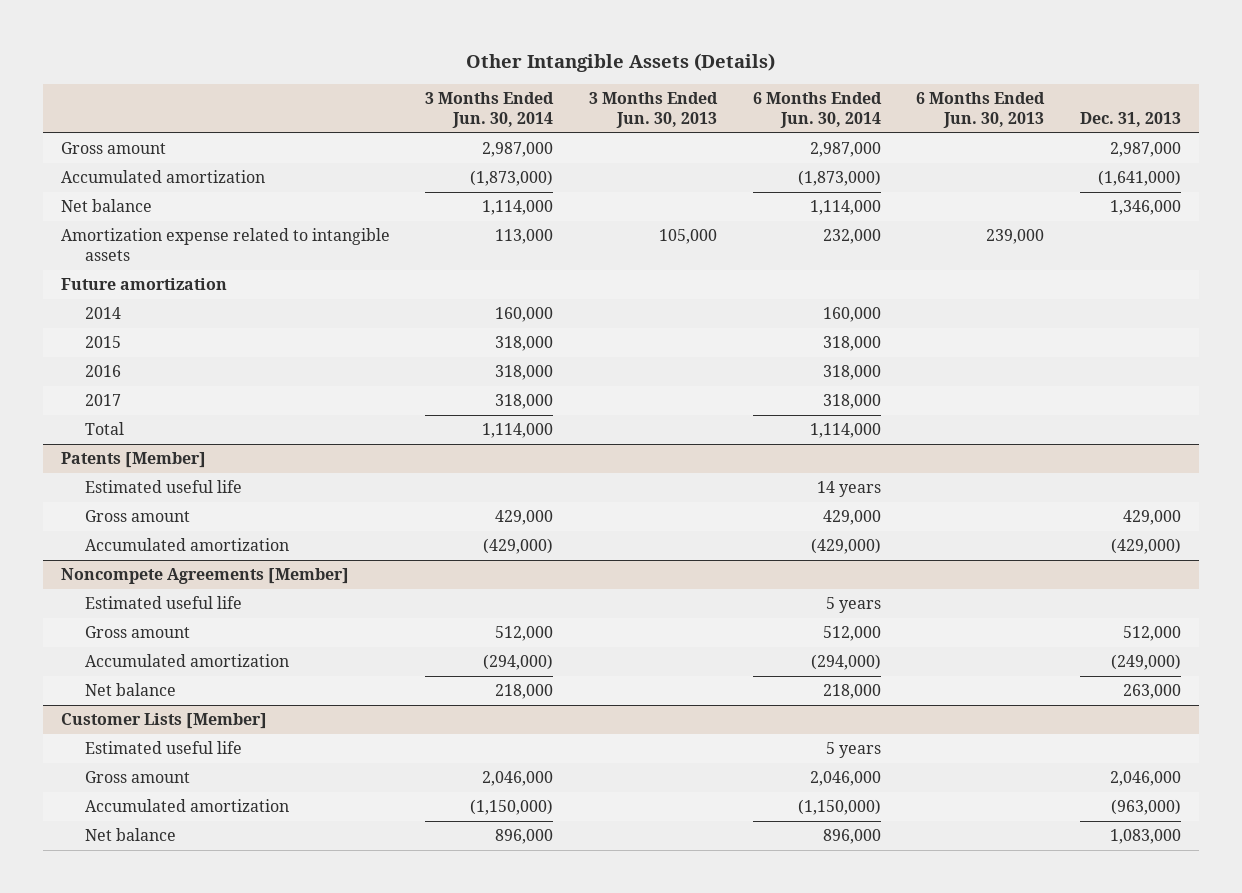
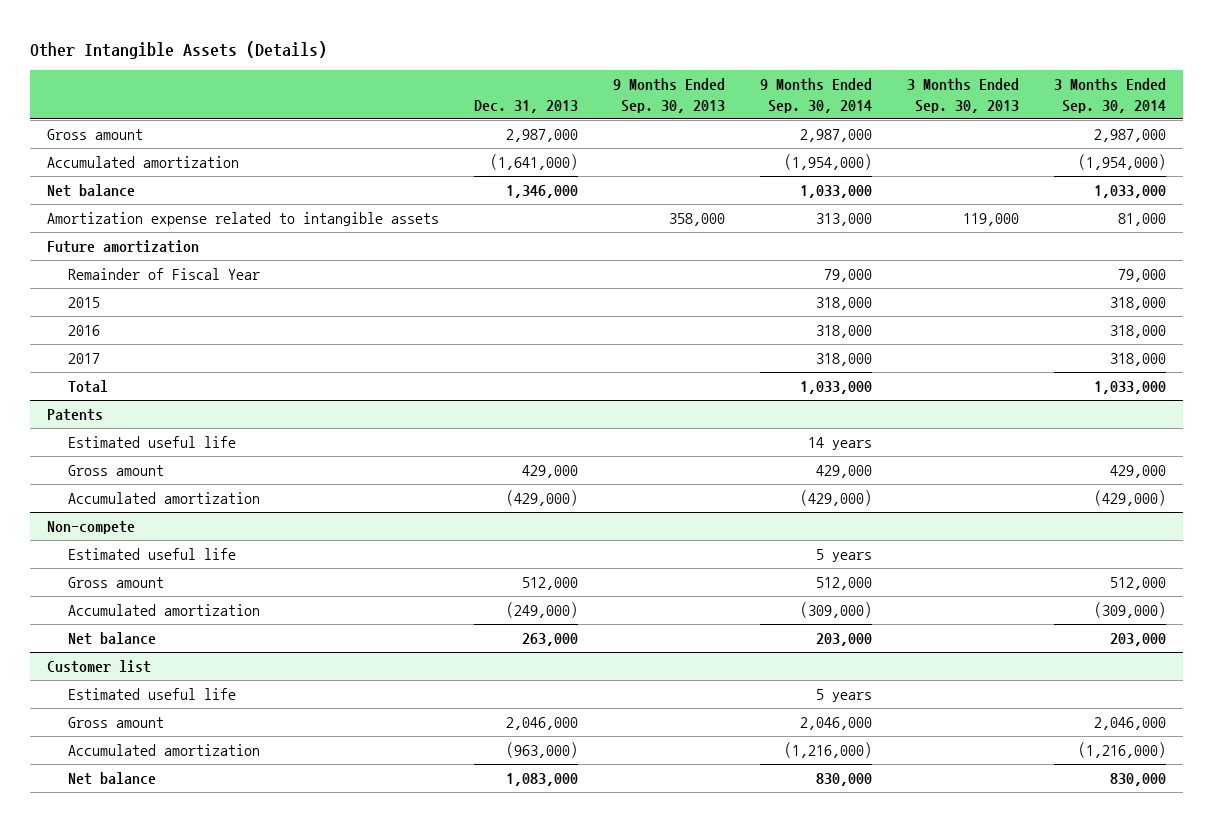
[425,92,555,129] 3 Months Ended Jun. 30, 2014 -> none
[588,92,718,129] 3 Months Ended Jun. 30, 2013 -> none
[752,92,882,129] 6 Months Ended Jun. 30, 2014 -> none
[916,92,1046,129] 6 Months Ended Jun. 30, 2013 -> none
none -> [613,78,726,113] 9 Months Ended Sep. 30, 2013
none -> [759,78,872,113] 9 Months Ended Sep. 30, 2014
none -> [906,78,1019,113] 3 Months Ended Sep. 30, 2013
none -> [1053,78,1166,113] 3 Months Ended Sep. 30, 2014
[84,307,121,320] 2014 -> [67,268,260,281] Remainder of Fiscal Year
[60,452,206,469] Patents [Member] -> [47,409,104,422] Patents
[60,568,349,585] Noncompete Agreements [Member] -> [47,521,136,535] Non-compete
[60,713,267,730] Customer Lists [Member] -> [47,660,152,674] Customer list

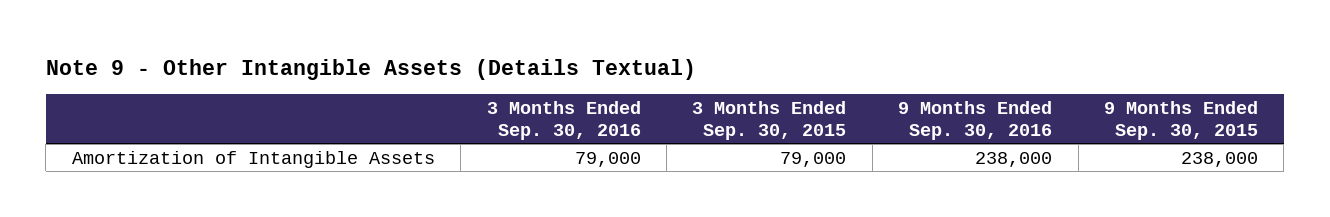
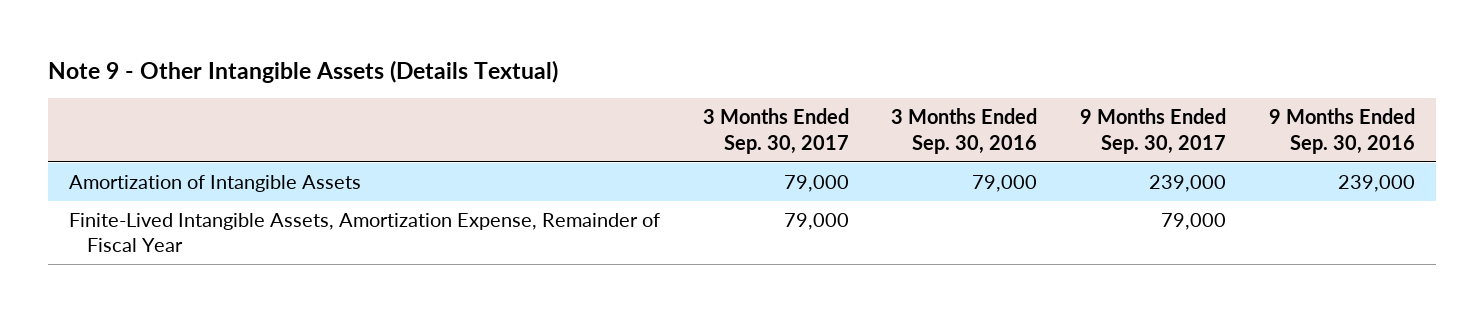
[692,100,847,140] 3 Months Ended Sep. 30, 2015 -> none
[1103,100,1258,140] 9 Months Ended Sep. 30, 2015 -> none
none -> [702,108,849,154] 3 Months Ended Sep. 30, 2017
none -> [1079,108,1226,154] 9 Months Ended Sep. 30, 2017
[975,151,1053,167] 238,000 -> [1337,175,1415,193] 239,000
none -> [69,213,661,253] Finite-Lived Intangible Assets, Amortization Expense, Remainder of Fiscal Year

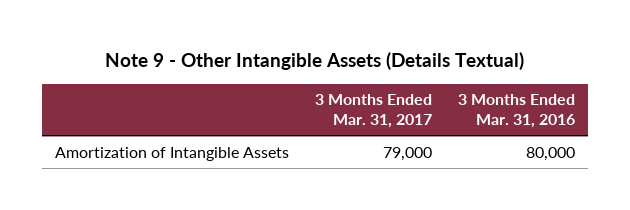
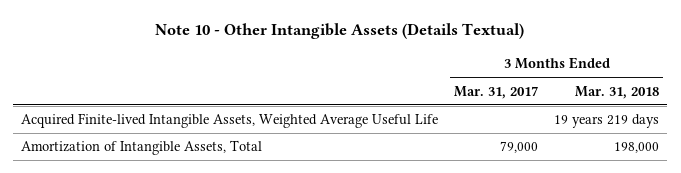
[105,52,525,71] Note 9 - Other Intangible Assets (Details Textual) -> [155,23,525,40] Note 10 - Other Intangible Assets (Details Textual)
[458,94,576,129] 3 Months Ended Mar. 31, 2016 -> none
none -> [575,85,660,99] Mar. 31, 2018
none -> [21,113,439,129] Acquired Finite-lived Intangible Assets, Weighted Average Useful Life
[55,146,290,161] Amortization of Intangible Assets -> [21,140,263,156] Amortization of Intangible Assets, Total

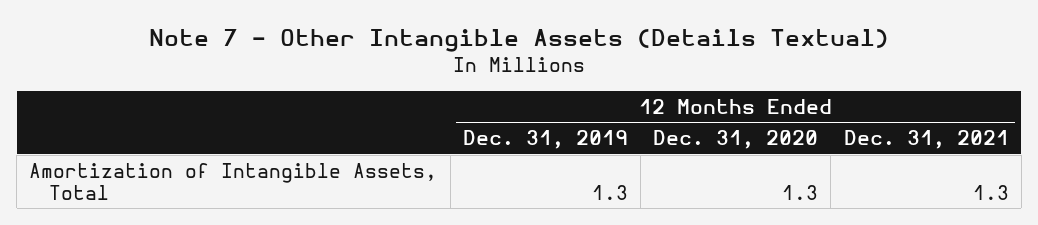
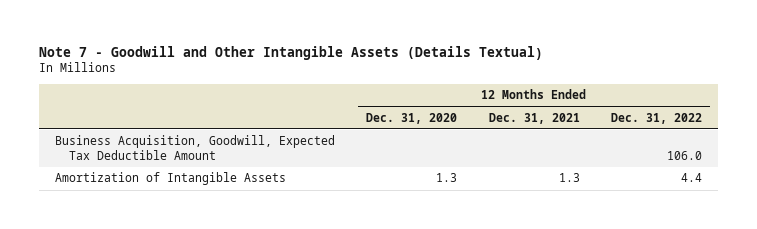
[148,29,889,53] Note 7 - Other Intangible Assets (Details Textual) -> [39,45,544,60] Note 7 - Goodwill and Other Intangible Assets (Details Textual)
[462,130,628,150] Dec. 31, 2019 -> none
none -> [610,112,702,124] Dec. 31, 2022
none -> [54,135,335,160] Business Acquisition, Goodwill, Expected Tax Deductible Amount
[29,162,438,201] Amortization of Intangible Assets, Total -> [54,172,286,186] Amortization of Intangible Assets

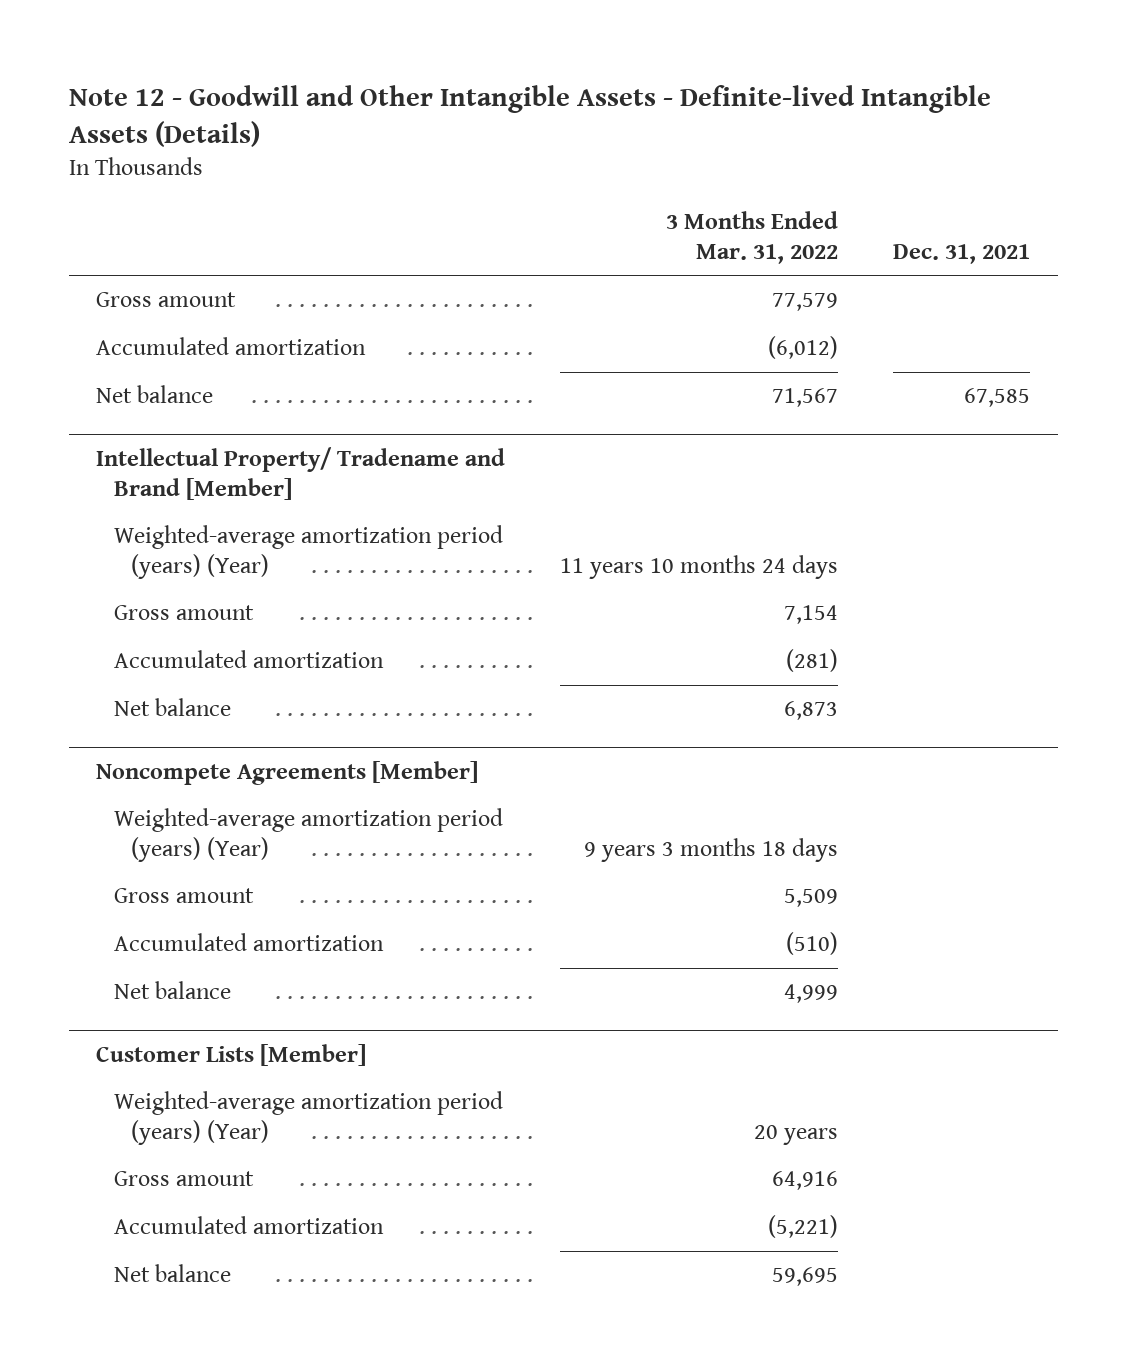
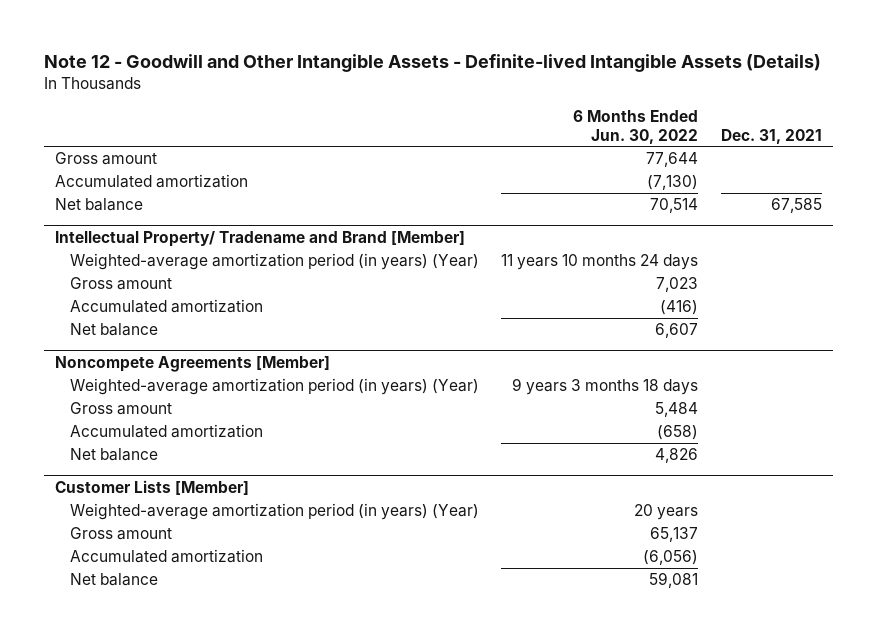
[666,211,839,264] 3 Months Ended Mar. 31, 2022 -> none
none -> [573,110,699,144] 6 Months Ended Jun. 30, 2022
[113,525,503,579] Weighted-average amortization period (years) (Year) -> [69,253,479,271] Weighted-average amortization period (in years) (Year)
[113,808,503,862] Weighted-average amortization period (years) (Year) -> [69,378,479,396] Weighted-average amortization period (in years) (Year)
[113,1091,503,1145] Weighted-average amortization period (years) (Year) -> [69,503,479,521] Weighted-average amortization period (in years) (Year)

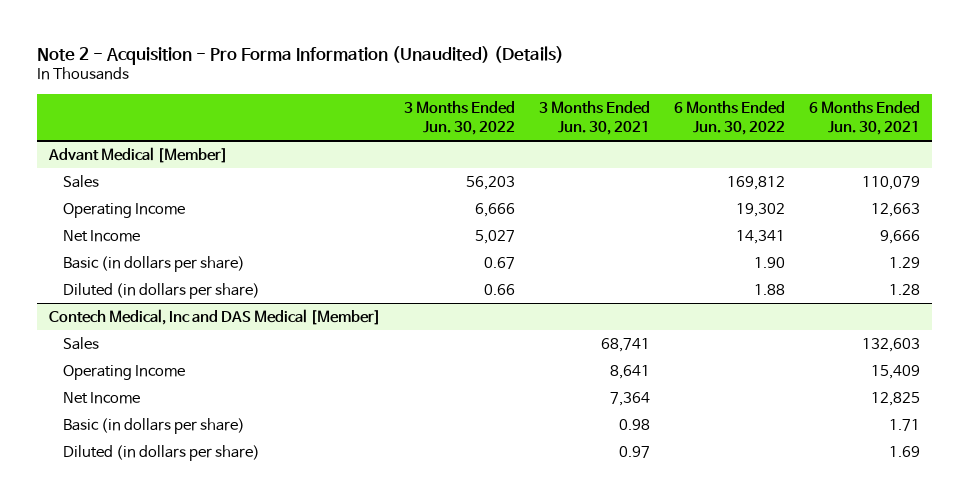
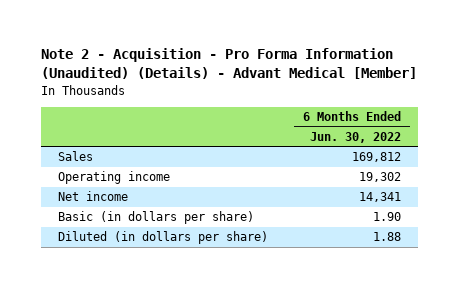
[36,45,564,65] Note 2 - Acquisition - Pro Forma Information (Unaudited) (Details) -> [40,48,417,80] Note 2 - Acquisition - Pro Forma Information (Unaudited) (Details) - Advant Medical [Member]
[404,101,516,135] 3 Months Ended Jun. 30, 2022 -> none
[539,101,651,135] 3 Months Ended Jun. 30, 2021 -> none
[808,101,920,135] 6 Months Ended Jun. 30, 2021 -> none
[47,147,228,164] Advant Medical [Member] -> none
[62,203,185,219] Operating Income -> [57,171,170,185] Operating income
[62,230,140,243] Net Income -> [57,191,128,202] Net income
[48,309,381,326] Contech Medical, Inc and DAS Medical [Member] -> none
[62,337,99,351] Sales -> none
[62,365,185,381] Operating Income -> none
[62,392,140,405] Net Income -> none
[62,418,245,435] Basic (in dollars per share) -> none
[62,445,260,462] Diluted (in dollars per share) -> none

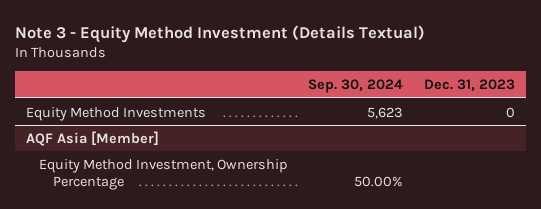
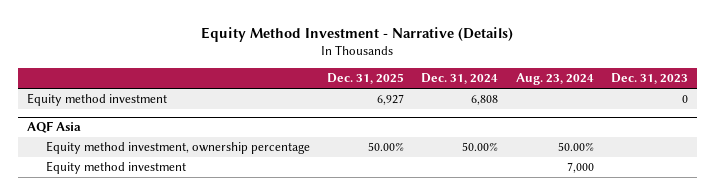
[15,24,426,43] Note 3 - Equity Method Investment (Details Textual) -> [201,27,514,43] Equity Method Investment - Narrative (Details)
[308,79,404,94] Sep. 30, 2024 -> none
none -> [326,73,404,85] Dec. 31, 2025
none -> [421,73,499,85] Dec. 31, 2024
none -> [515,73,594,86] Aug. 23, 2024
[25,106,206,121] Equity Method Investments -> [27,93,168,107] Equity method investment
[25,130,159,146] AQF Asia [Member] -> [27,121,82,134] AQF Asia
[39,158,288,190] Equity Method Investment, Ownership Percentage -> [45,141,310,155] Equity method investment, ownership percentage
none -> [45,161,186,175] Equity method investment

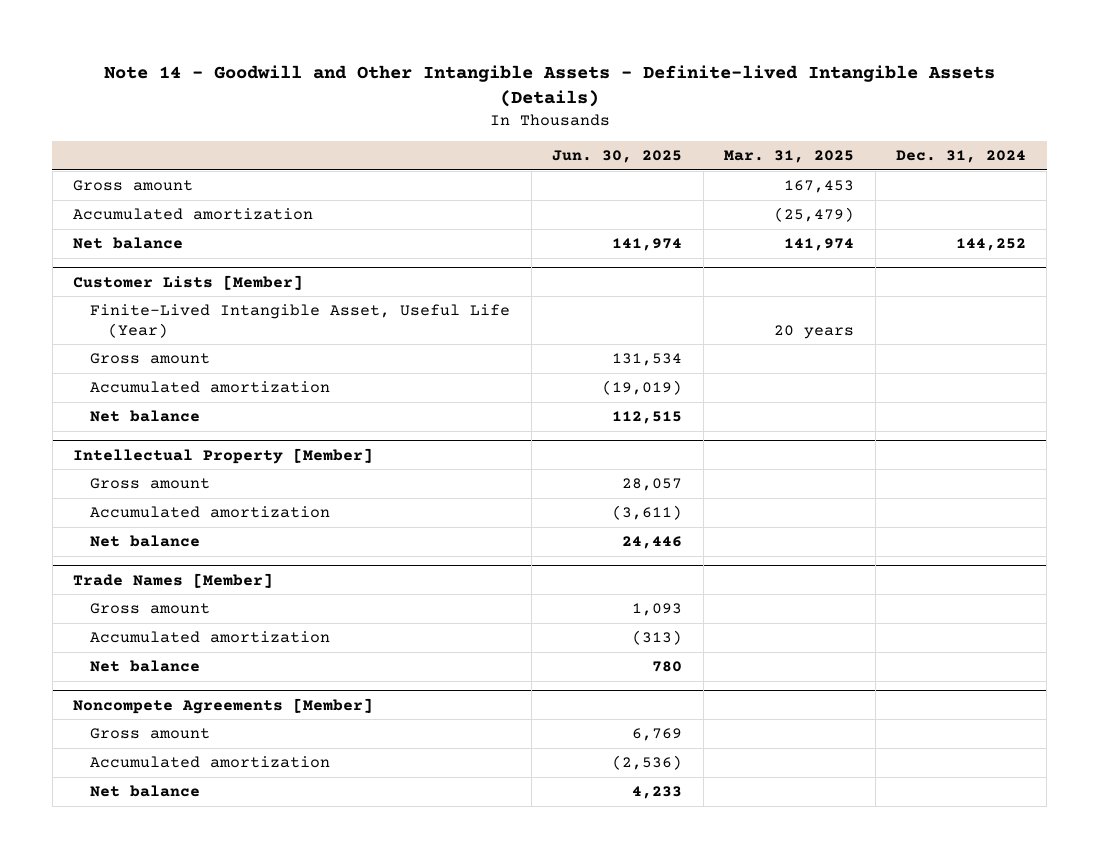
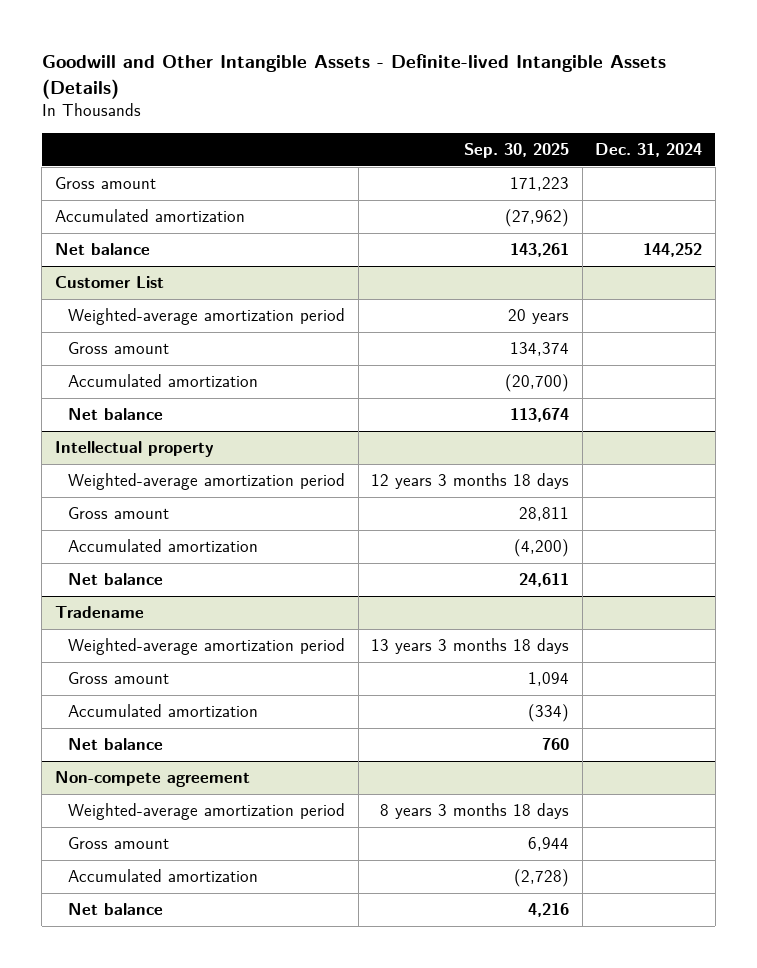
[103,64,995,107] Note 14 - Goodwill and Other Intangible Assets - Definite-lived Intangible Assets (Details) -> [41,53,666,99] Goodwill and Other Intangible Assets - Definite-lived Intangible Assets (Details)
[552,150,683,164] Jun. 30, 2025 -> none
[724,150,855,164] Mar. 31, 2025 -> none
none -> [464,142,570,158] Sep. 30, 2025
[73,274,304,290] Customer Lists [Member] -> [54,276,164,289] Customer List
[90,304,511,338] Finite-Lived Intangible Asset, Useful Life (Year) -> [68,308,346,326] Weighted-average amortization period
[73,447,374,464] Intellectual Property [Member] -> [54,441,214,458] Intellectual property
none -> [68,473,346,491] Weighted-average amortization period
[73,572,274,588] Trade Names [Member] -> [54,606,144,619] Tradename
none -> [68,638,346,656] Weighted-average amortization period
[73,697,374,714] Noncompete Agreements [Member] -> [54,771,250,788] Non-compete agreement
none -> [68,803,346,821] Weighted-average amortization period

